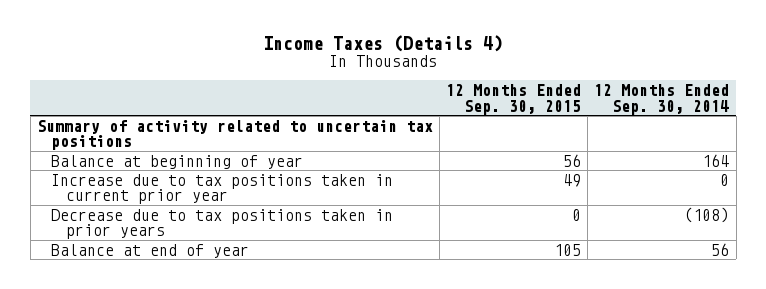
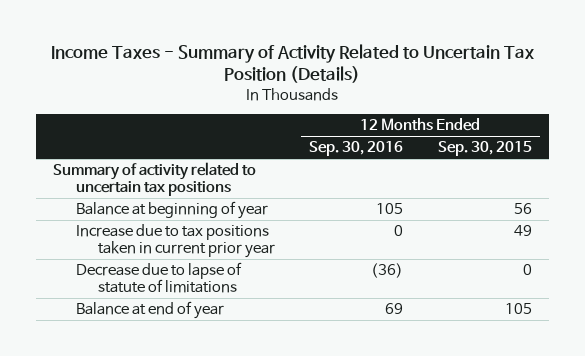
[263,35,504,53] Income Taxes (Details 4) -> [51,44,535,84] Income Taxes - Summary of Activity Related to Uncertain Tax Position (Details)
[594,84,730,115] 12 Months Ended Sep. 30, 2014 -> none
none -> [309,141,404,157] Sep. 30, 2016
[51,208,394,240] Decrease due to tax positions taken in prior years -> none
none -> [75,262,242,294] Decrease due to lapse of statute of limitations

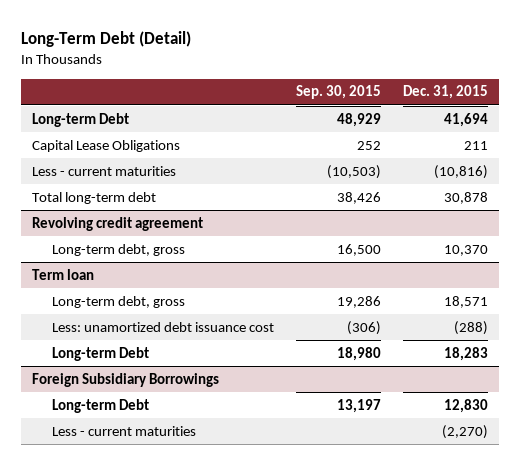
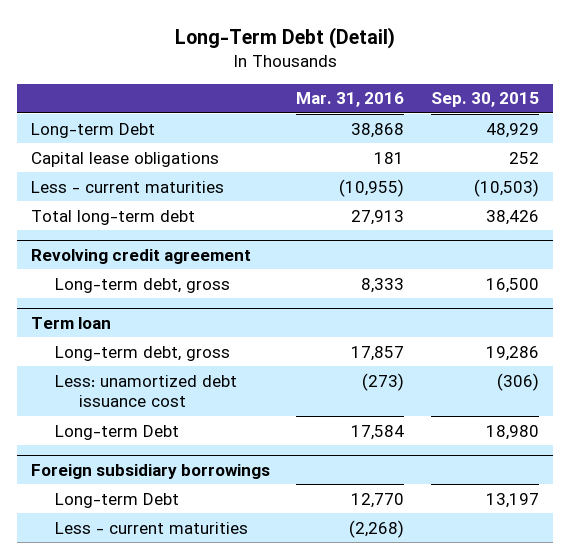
[403,85,489,100] Dec. 31, 2015 -> none
none -> [296,92,405,108] Mar. 31, 2016
[31,139,180,152] Capital Lease Obligations -> [30,151,219,167] Capital lease obligations
[31,372,219,387] Foreign Subsidiary Borrowings -> [30,463,270,479] Foreign subsidiary borrowings

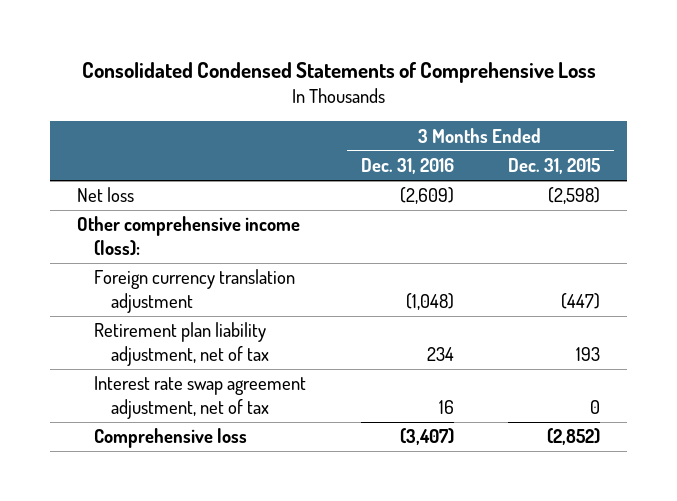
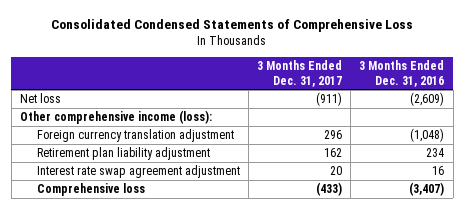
[508,158,601,175] Dec. 31, 2015 -> none
none -> [256,60,342,87] 3 Months Ended Dec. 31, 2017
[94,322,270,366] Retirement plan liability adjustment, net of tax -> [36,147,210,161] Retirement plan liability adjustment
[94,376,307,419] Interest rate swap agreement adjustment, net of tax -> [36,165,240,179] Interest rate swap agreement adjustment

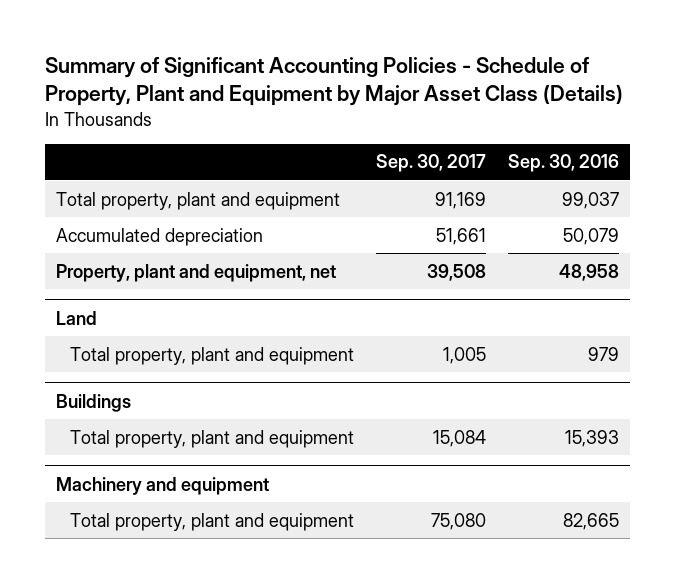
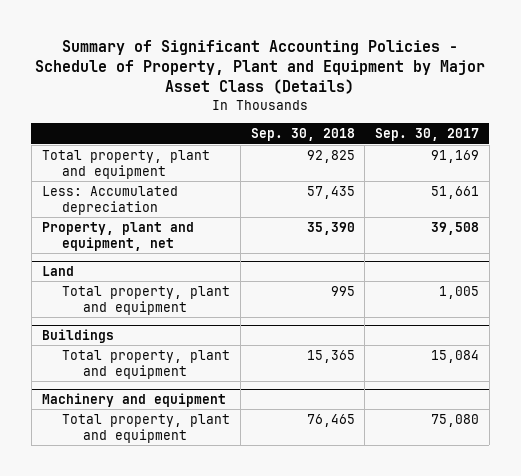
[508,154,620,173] Sep. 30, 2016 -> none
none -> [250,128,355,142] Sep. 30, 2018
[55,227,263,246] Accumulated depreciation -> [41,185,178,215] Less: Accumulated depreciation

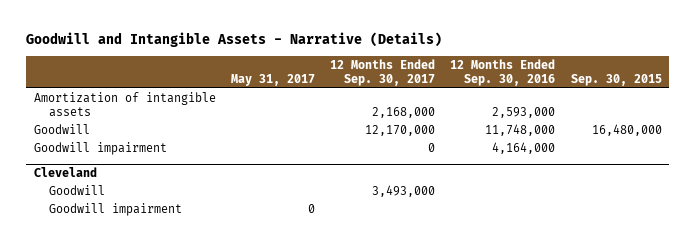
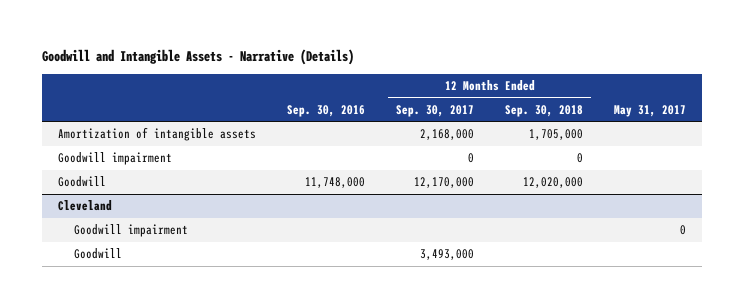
[450,58,556,86] 12 Months Ended Sep. 30, 2016 -> none
[570,73,662,86] Sep. 30, 2015 -> none
none -> [286,104,365,117] Sep. 30, 2016
none -> [505,104,584,117] Sep. 30, 2018
[34,123,91,134] Goodwill -> [57,176,106,188] Goodwill
[49,184,106,195] Goodwill -> [74,248,123,260] Goodwill

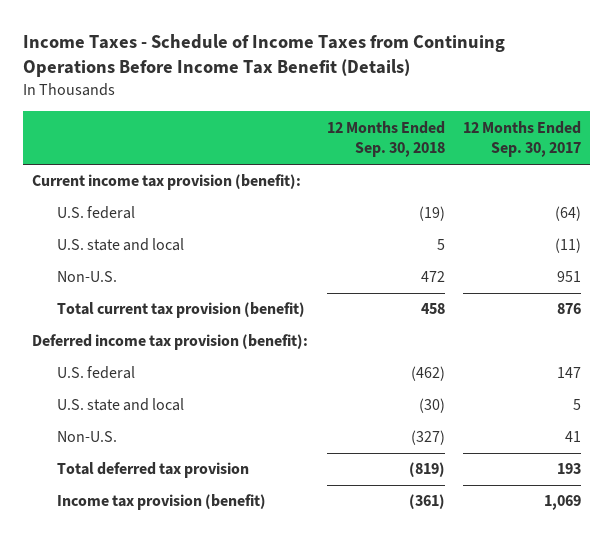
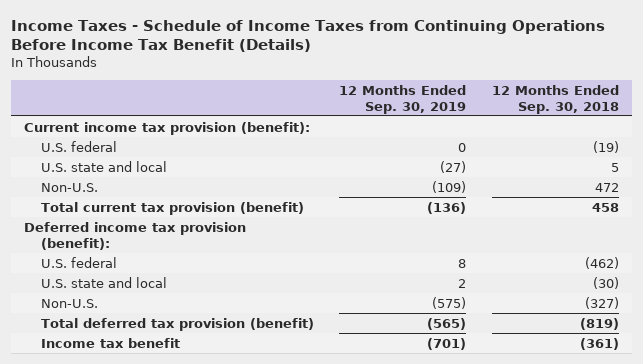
[463,120,582,158] 12 Months Ended Sep. 30, 2017 -> none
none -> [339,84,467,114] 12 Months Ended Sep. 30, 2019
[57,462,250,479] Total deferred tax provision -> [40,317,314,331] Total deferred tax provision (benefit)
[57,494,267,511] Income tax provision (benefit) -> [40,337,180,348] Income tax benefit

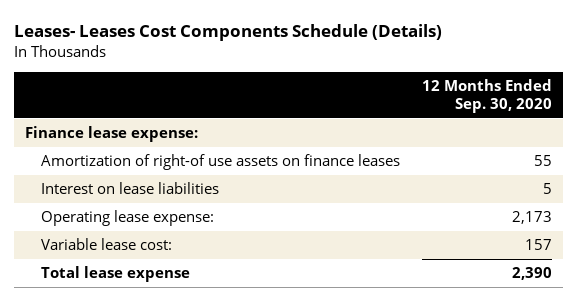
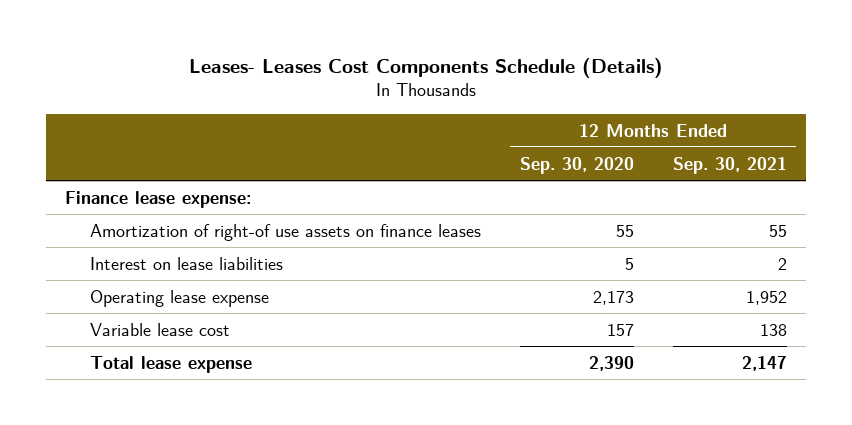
none -> [672,156,787,174] Sep. 30, 2021
[40,210,214,227] Operating lease expense: -> [89,289,269,307] Operating lease expense
[40,238,172,251] Variable lease cost: -> [89,322,230,336] Variable lease cost

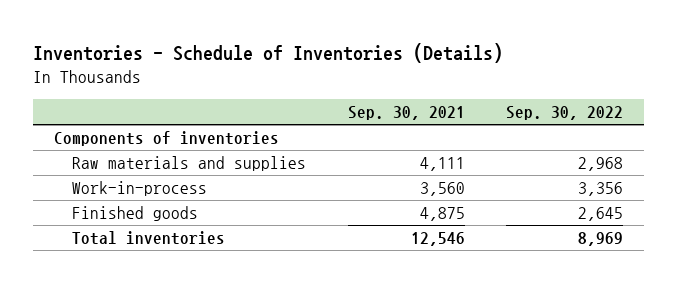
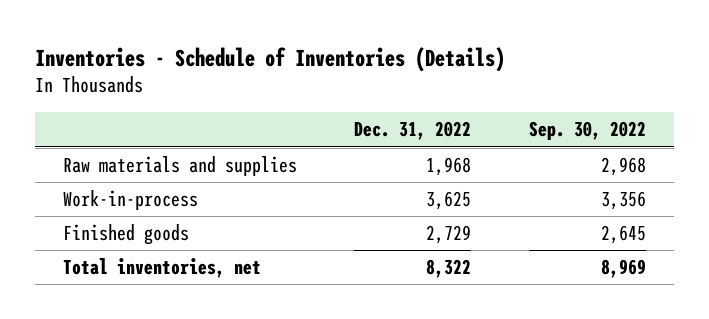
[347,106,465,121] Sep. 30, 2021 -> none
none -> [354,121,472,141] Dec. 31, 2022
[53,131,279,147] Components of inventories -> none
[71,231,225,246] Total inventories -> [63,258,262,279] Total inventories, net

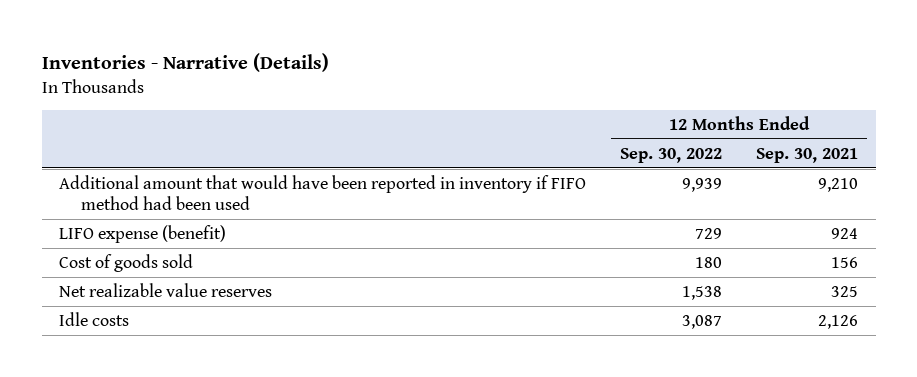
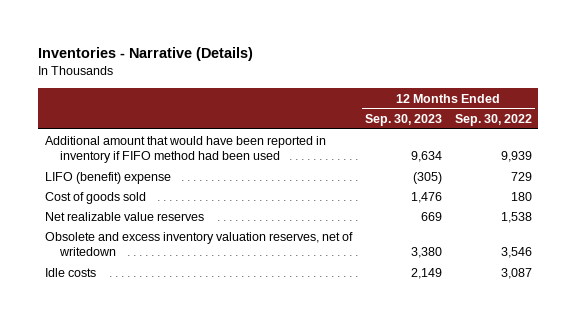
[756,147,859,163] Sep. 30, 2021 -> none
none -> [364,114,442,127] Sep. 30, 2023
[58,224,226,243] LIFO expense (benefit) -> [44,171,171,184] LIFO (benefit) expense
none -> [44,231,353,257] Obsolete and excess inventory valuation reserves, net of writedown

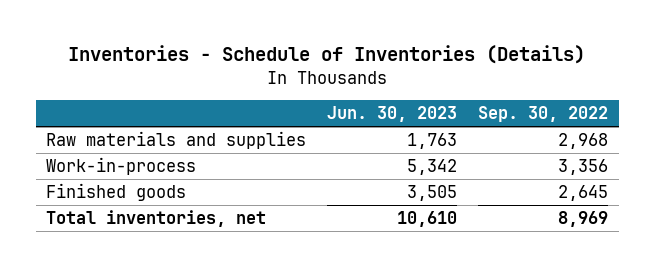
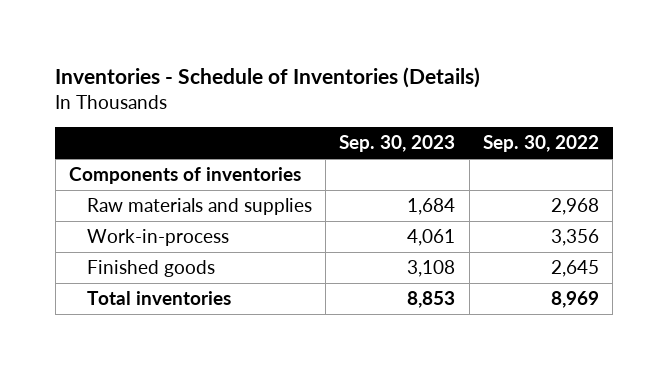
[327,106,458,123] Jun. 30, 2023 -> none
none -> [339,135,456,153] Sep. 30, 2023
none -> [68,167,301,185] Components of inventories
[46,210,267,228] Total inventories, net -> [86,291,231,306] Total inventories

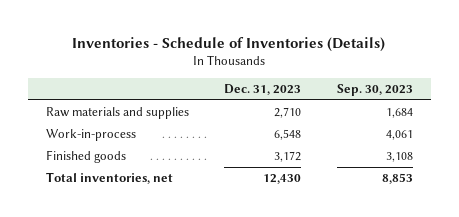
[483,135,600,153] Sep. 30, 2022 -> none
none -> [224,84,302,96] Dec. 31, 2023
[68,167,301,185] Components of inventories -> none
[86,291,231,306] Total inventories -> [45,172,173,185] Total inventories, net

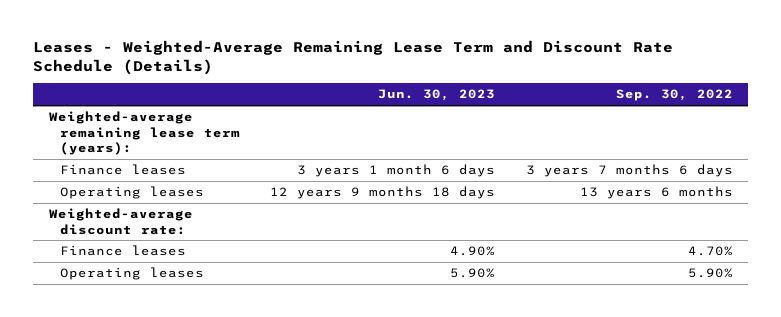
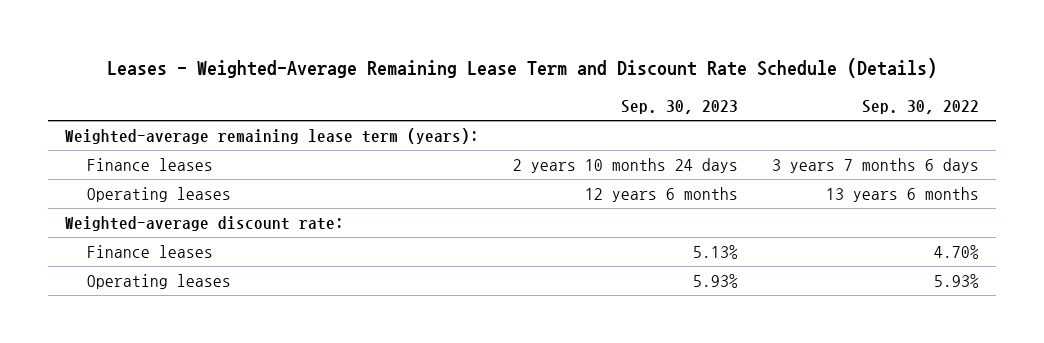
[378,89,496,102] Jun. 30, 2023 -> none
none -> [620,100,738,115] Sep. 30, 2023
[687,268,733,279] 5.90% -> [934,273,980,288] 5.93%

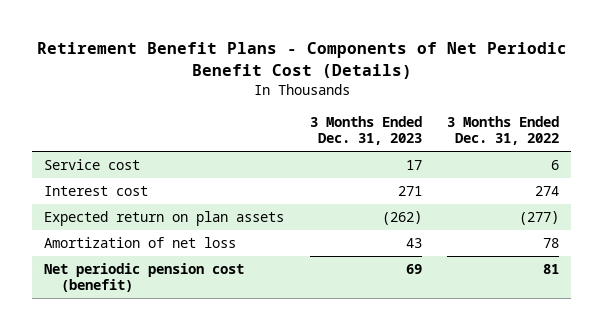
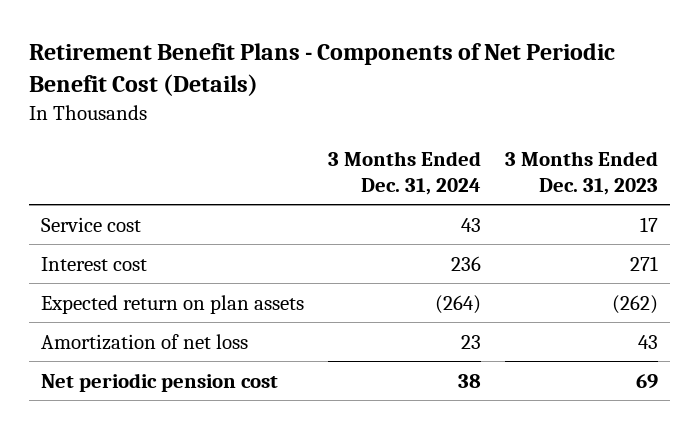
[446,115,559,146] 3 Months Ended Dec. 31, 2022 -> none
none -> [327,151,481,195] 3 Months Ended Dec. 31, 2024
[44,262,245,293] Net periodic pension cost (benefit) -> [40,372,278,392] Net periodic pension cost

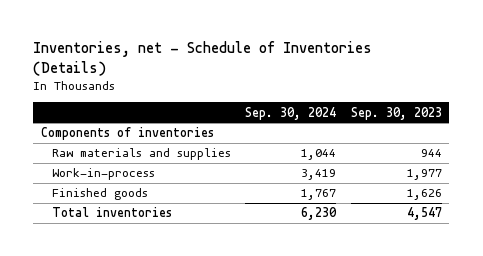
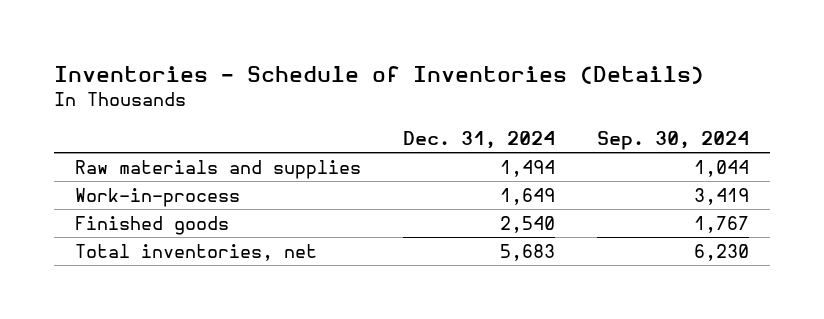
[33,41,373,76] Inventories, net - Schedule of Inventories (Details) -> [54,66,705,85] Inventories - Schedule of Inventories (Details)
[351,106,443,120] Sep. 30, 2023 -> none
none -> [403,130,556,149] Dec. 31, 2024
[40,127,214,141] Components of inventories -> none
[51,207,172,218] Total inventories -> [75,243,318,261] Total inventories, net

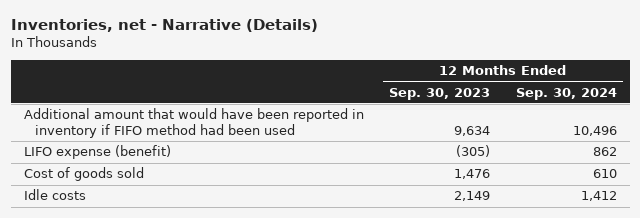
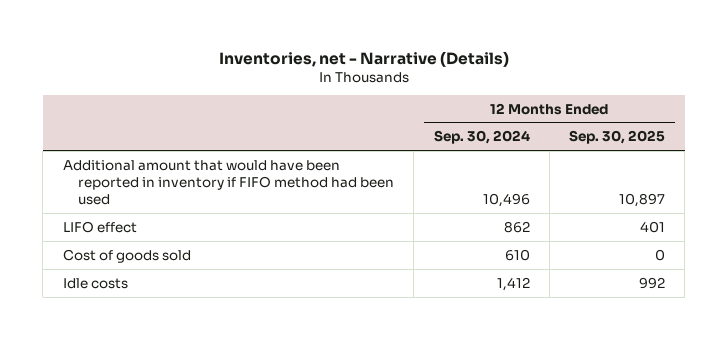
[389,87,491,100] Sep. 30, 2023 -> none
none -> [569,130,666,145] Sep. 30, 2025
[23,145,171,160] LIFO expense (benefit) -> [62,220,137,233] LIFO effect

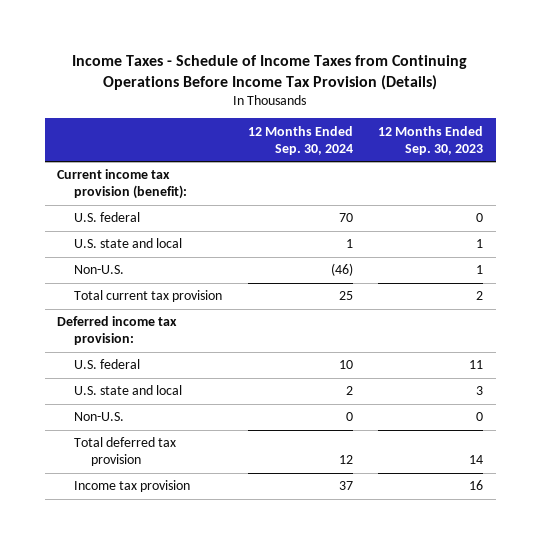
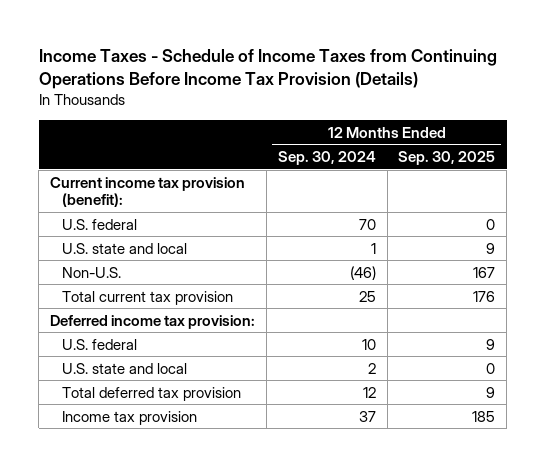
[378,125,484,155] 12 Months Ended Sep. 30, 2023 -> none
none -> [398,150,496,165] Sep. 30, 2025
[74,412,125,422] Non-U.S. -> none

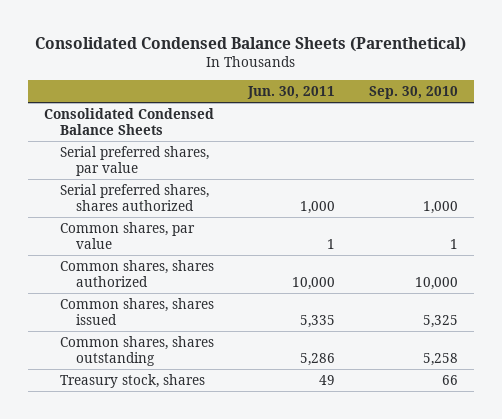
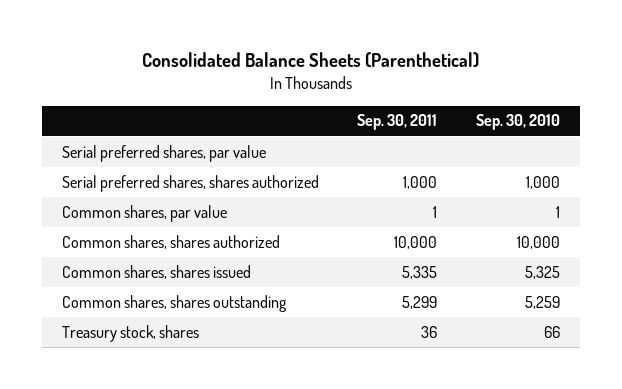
[35,36,467,52] Consolidated Condensed Balance Sheets (Parenthetical) -> [141,52,479,69] Consolidated Balance Sheets (Parenthetical)
[247,86,336,100] Jun. 30, 2011 -> none
none -> [357,114,438,131] Sep. 30, 2011
[44,107,215,136] Consolidated Condensed Balance Sheets -> none
[422,353,458,367] 5,258 -> [525,295,561,309] 5,259

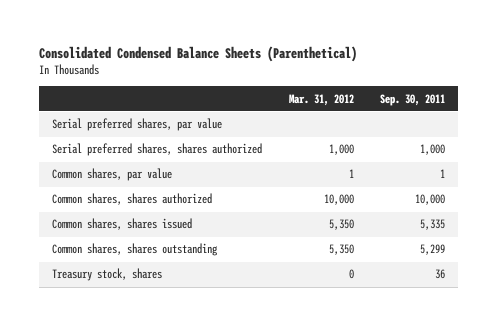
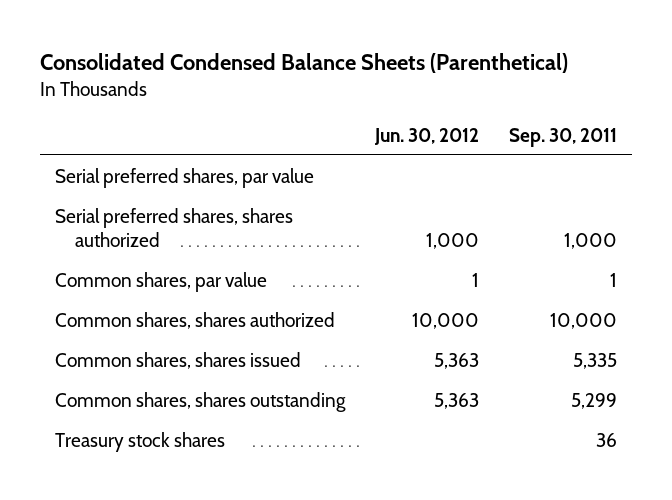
[288,93,354,106] Mar. 31, 2012 -> none
none -> [374,127,480,145] Jun. 30, 2012
[52,268,163,282] Treasury stock, shares -> [55,431,226,452] Treasury stock shares

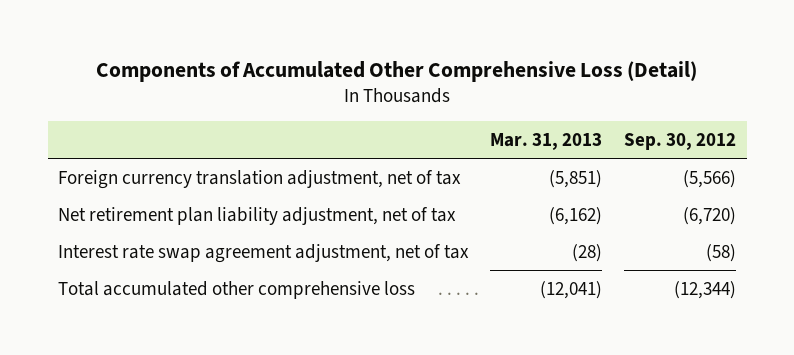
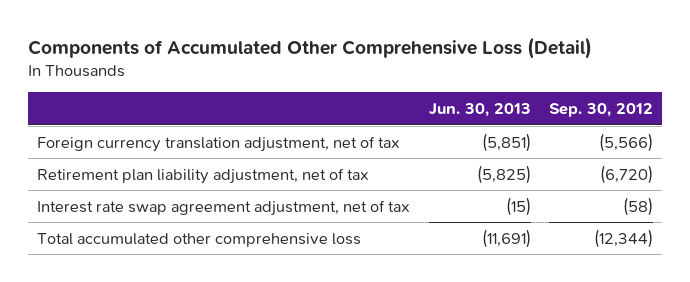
[490,133,603,151] Mar. 31, 2013 -> none
none -> [428,103,531,118] Jun. 30, 2013
[58,206,457,225] Net retirement plan liability adjustment, net of tax -> [37,167,370,184] Retirement plan liability adjustment, net of tax

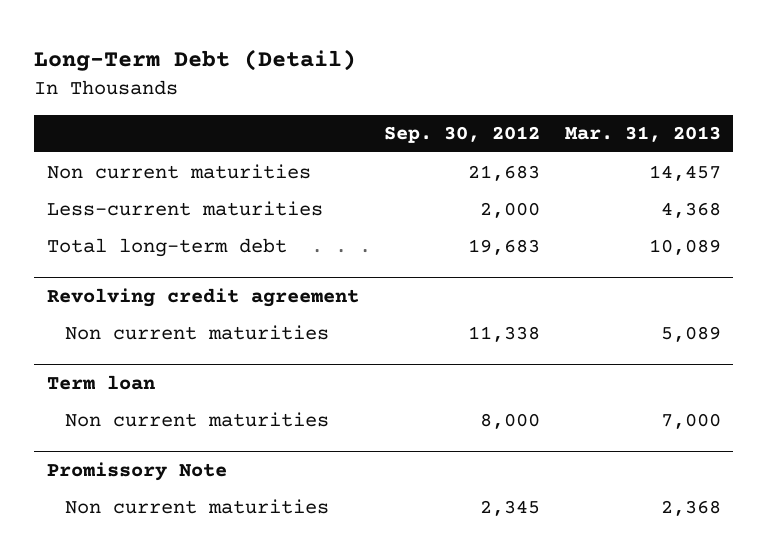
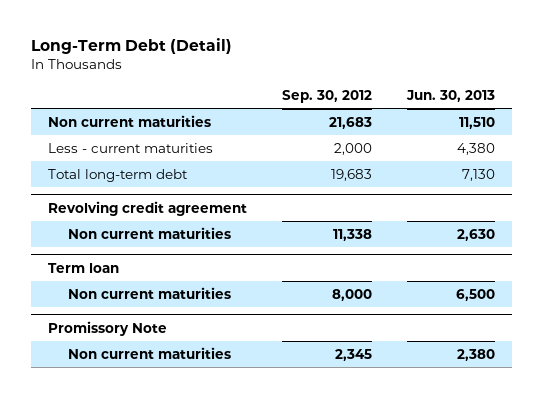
[564,126,721,143] Mar. 31, 2013 -> none
none -> [405,90,495,103] Jun. 30, 2013
[46,200,323,216] Less-current maturities -> [48,142,214,153] Less - current maturities

